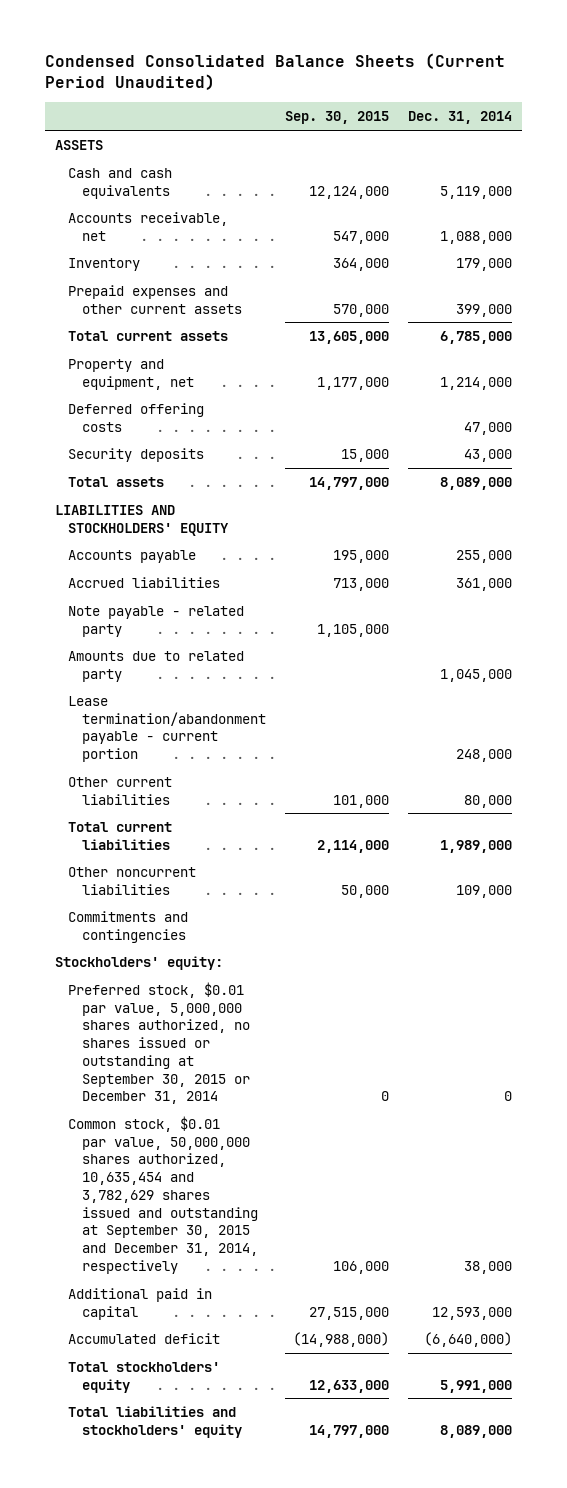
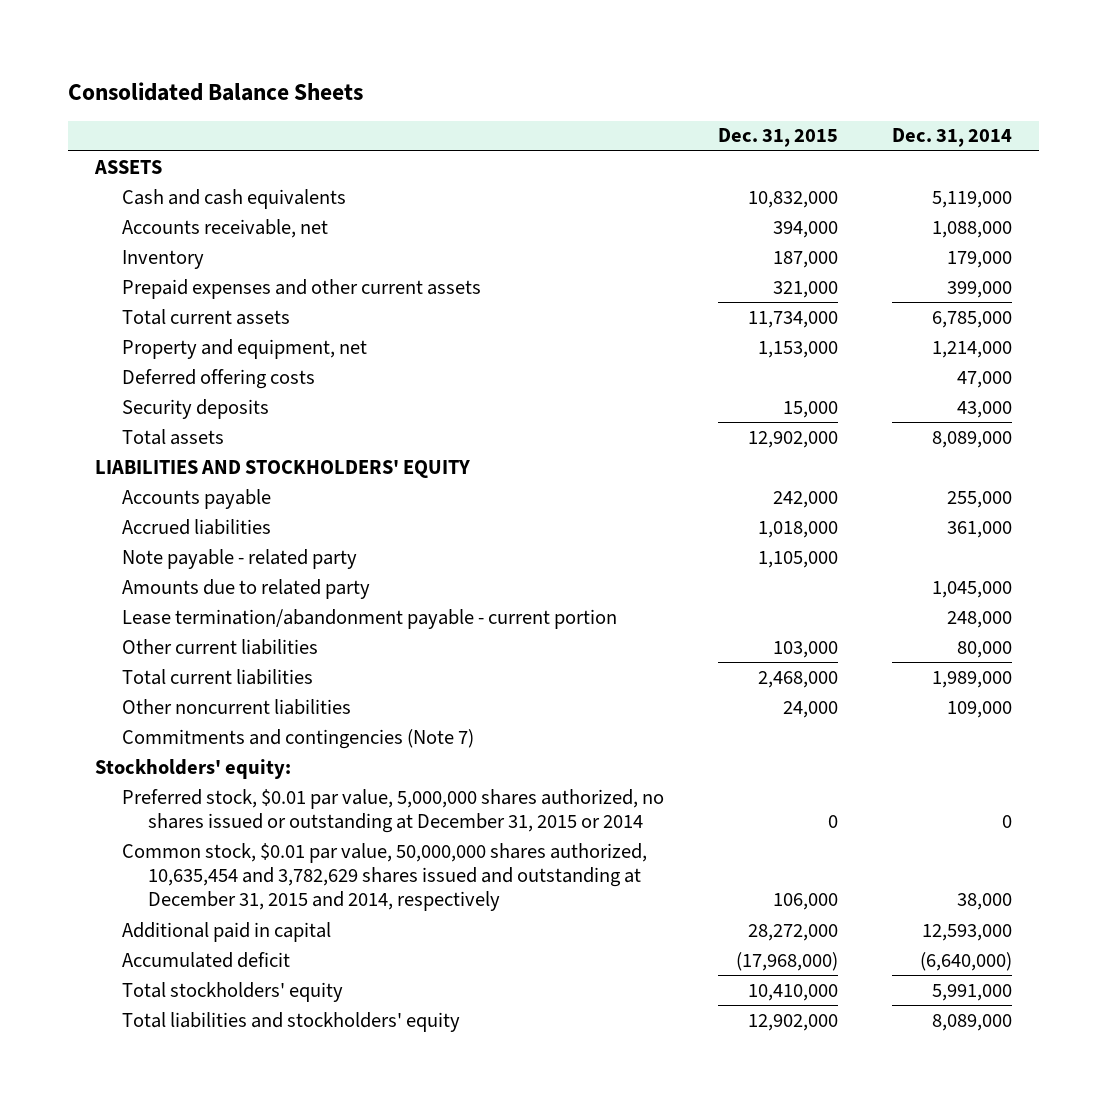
[44,52,505,91] Condensed Consolidated Balance Sheets (Current Period Unaudited) -> [68,82,364,102] Consolidated Balance Sheets
[285,111,390,125] Sep. 30, 2015 -> none
none -> [717,128,838,148] Dec. 31, 2015
[68,910,189,943] Commitments and contingencies -> [121,728,474,749] Commitments and contingencies (Note 7)
[68,981,251,1105] Preferred stock, $0.01 par value, 5,000,000 shares authorized, no shares issued or outstanding at September 30, 2015 or December 31, 2014 -> [121,788,664,834] Preferred stock, $0.01 par value, 5,000,000 shares authorized, no shares issued or outstanding at December 31, 2015 or 2014
[68,1115,259,1274] Common stock, $0.01 par value, 50,000,000 shares authorized, 10,635,454 and 3,782,629 shares issued and outstanding at September 30, 2015 and December 31, 2014, respectively -> [121,842,647,912] Common stock, $0.01 par value, 50,000,000 shares authorized, 10,635,454 and 3,782,629 shares issued and outstanding at December 31, 2015 and 2014, respectively

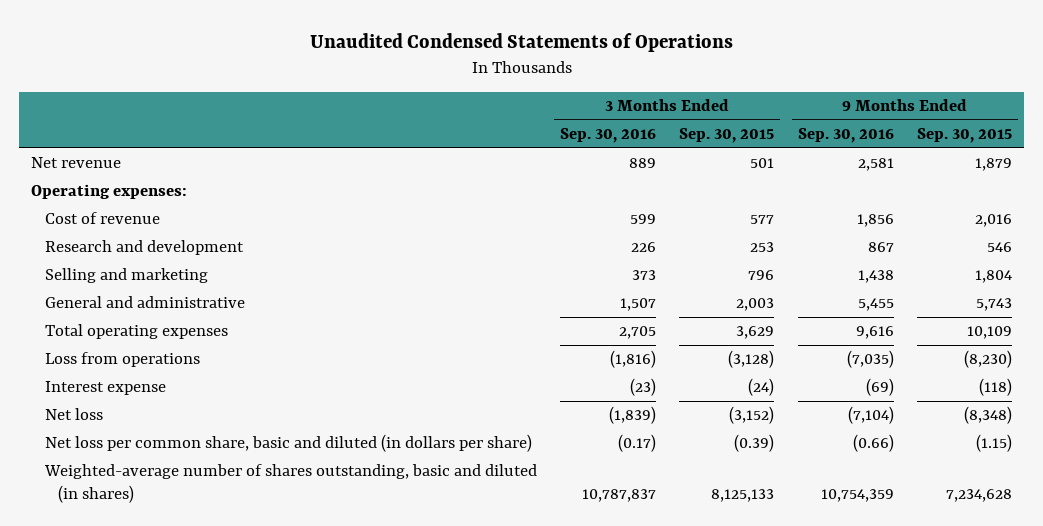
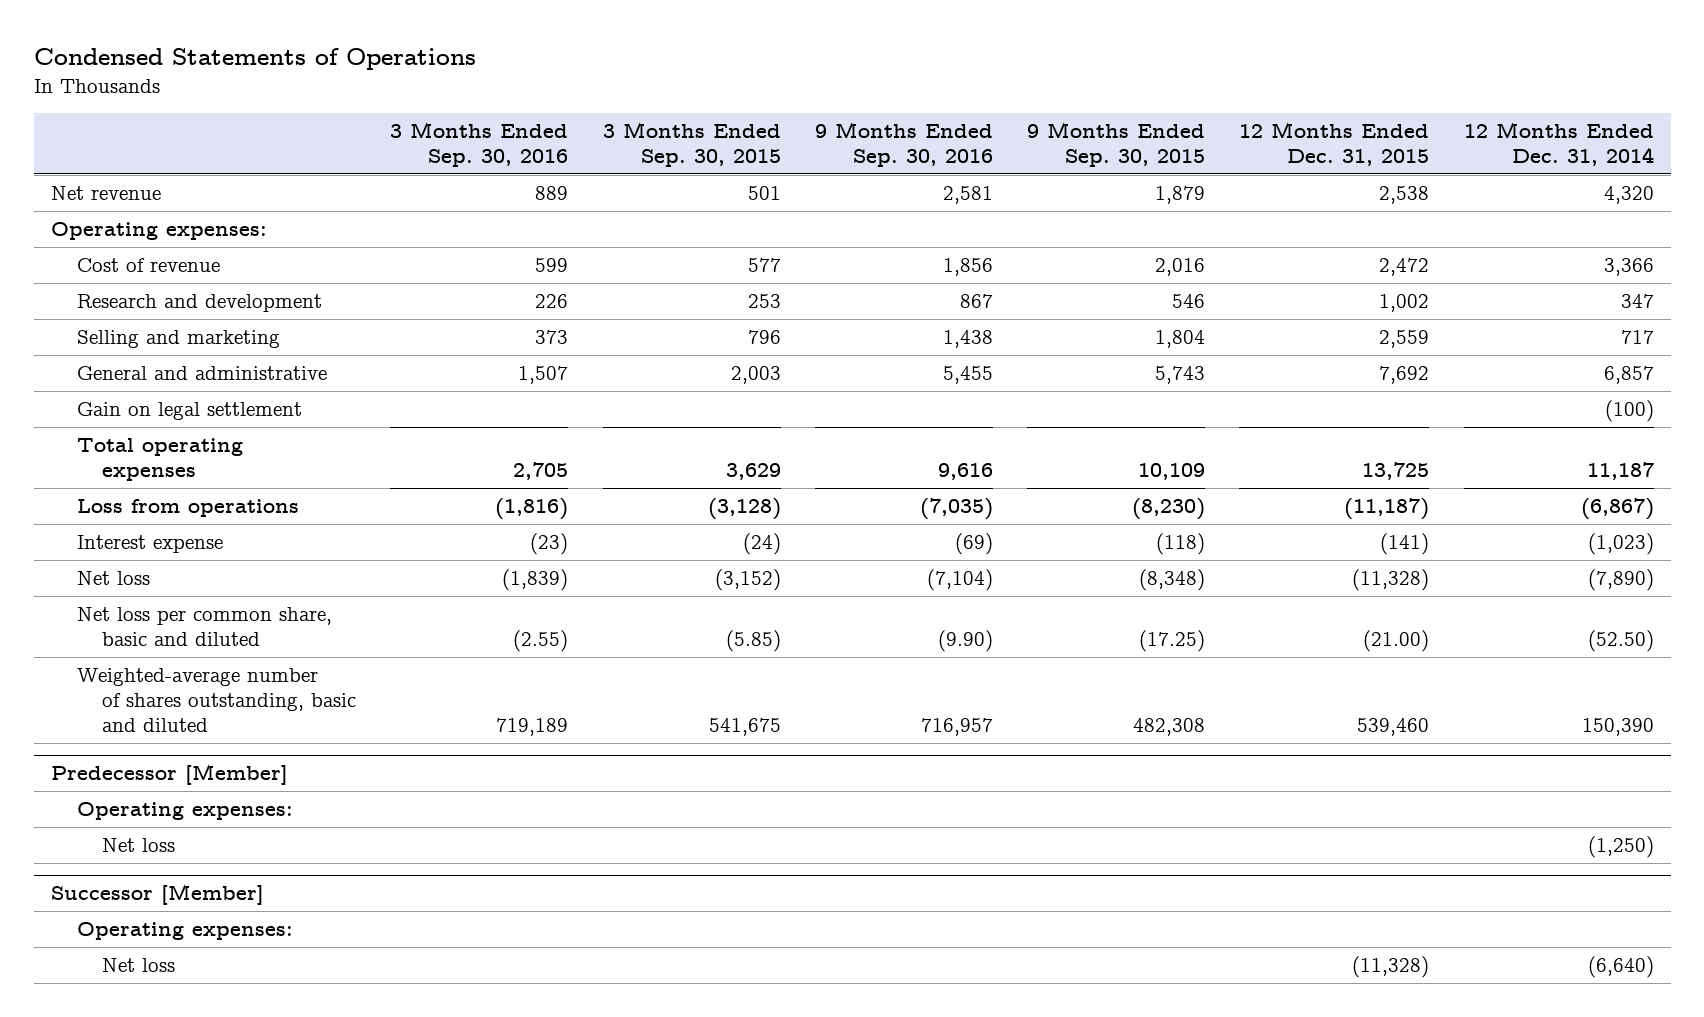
[309,33,733,53] Unaudited Condensed Statements of Operations -> [33,48,476,71] Condensed Statements of Operations
none -> [1239,121,1430,167] 12 Months Ended Dec. 31, 2015
none -> [1463,121,1654,167] 12 Months Ended Dec. 31, 2014
none -> [76,401,302,420] Gain on legal settlement
[44,434,532,453] Net loss per common share, basic and diluted (in dollars per share) -> [76,606,332,647] Net loss per common share, basic and diluted
[618,434,657,453] (0.17) -> [513,630,569,653] (2.55)
[734,434,775,453] (0.39) -> [725,630,781,653] (5.85)
[852,434,894,453] (0.66) -> [937,630,993,653] (9.90)
[976,434,1013,453] (1.15) -> [1139,630,1206,653] (17.25)
[43,464,537,503] Weighted-average number of shares outstanding, basic and diluted (in shares) -> [76,667,357,733] Weighted-average number of shares outstanding, basic and diluted
[582,488,657,502] 10,787,837 -> [496,718,569,737] 719,189
[711,488,775,502] 8,125,133 -> [708,718,781,737] 541,675
[820,488,894,502] 10,754,359 -> [920,718,993,737] 716,957
[946,488,1013,502] 7,234,628 -> [1133,718,1206,737] 482,308
none -> [50,764,288,786] Predecessor [Member]
none -> [76,801,293,820] Operating expenses:
none -> [102,837,176,852] Net loss
none -> [50,884,264,906] Successor [Member]
none -> [76,921,293,940] Operating expenses:
none -> [102,957,176,972] Net loss

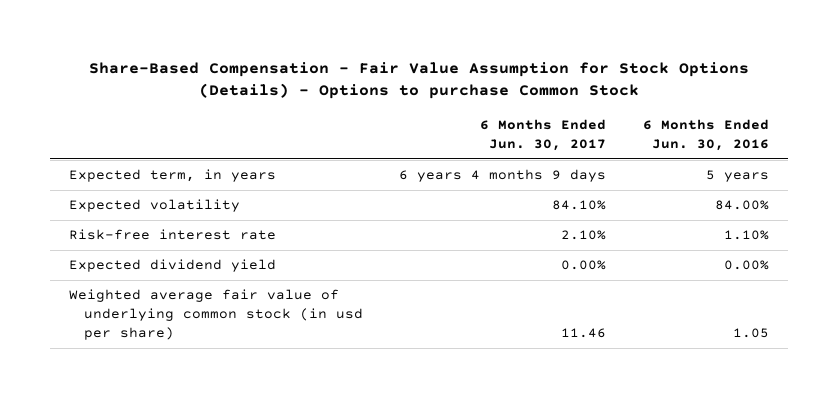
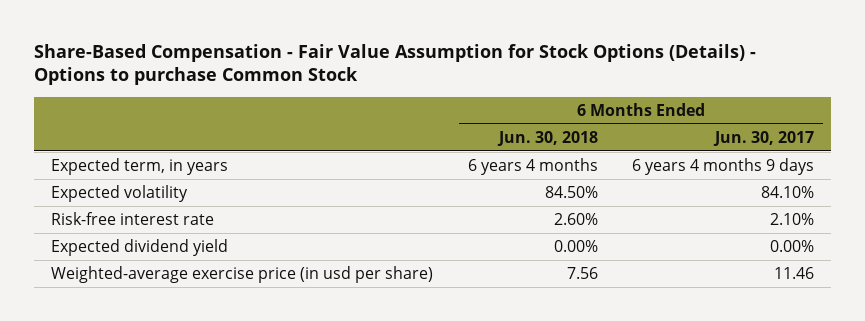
[643,119,770,152] 6 Months Ended Jun. 30, 2016 -> none
none -> [496,130,598,146] Jun. 30, 2018
[68,289,363,340] Weighted average fair value of underlying common stock (in usd per share) -> [51,265,434,283] Weighted-average exercise price (in usd per share)

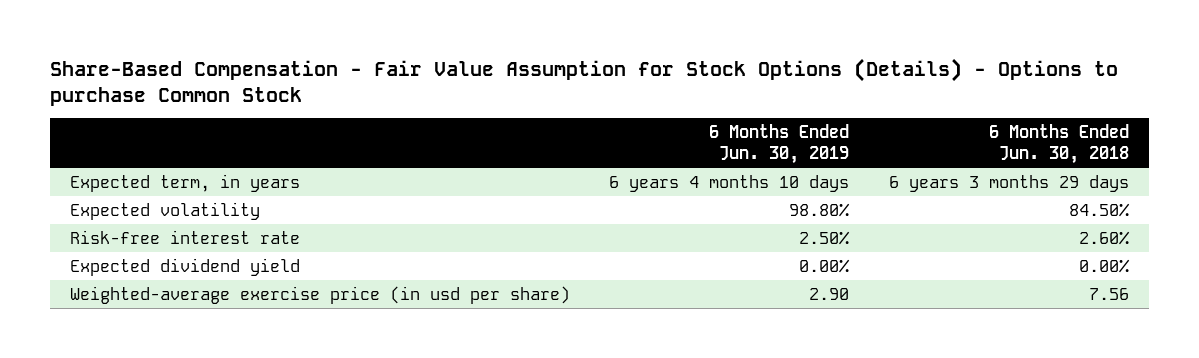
[712,130,814,146] Jun. 30, 2017 -> none
none -> [709,124,850,164] 6 Months Ended Jun. 30, 2019
[467,157,598,175] 6 years 4 months -> [889,174,1130,192] 6 years 3 months 29 days

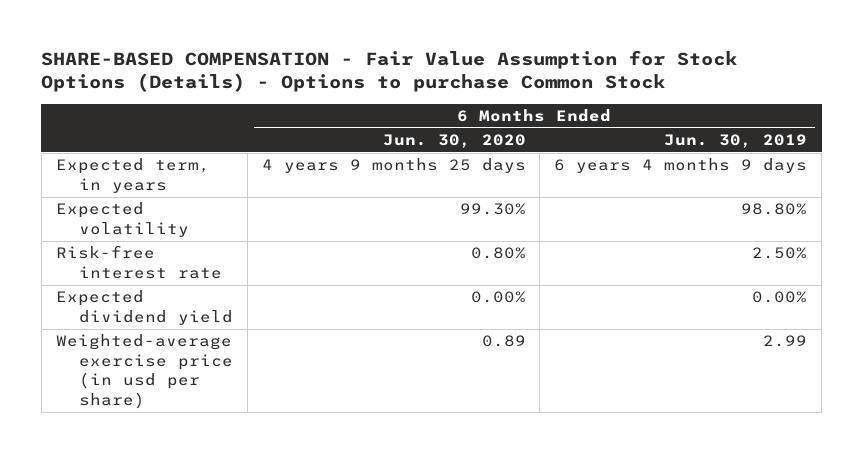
[49,57,1118,106] Share-Based Compensation - Fair Value Assumption for Stock Options (Details) - Options to purchase Common Stock -> [41,49,738,93] SHARE-BASED COMPENSATION - Fair Value Assumption for Stock Options (Details) - Options to purchase Common Stock
[989,124,1130,164] 6 Months Ended Jun. 30, 2018 -> none
none -> [382,133,526,148] Jun. 30, 2020
[609,174,850,192] 6 years 4 months 10 days -> [554,158,808,174] 6 years 4 months 9 days
[809,287,850,300] 2.90 -> [763,335,808,348] 2.99

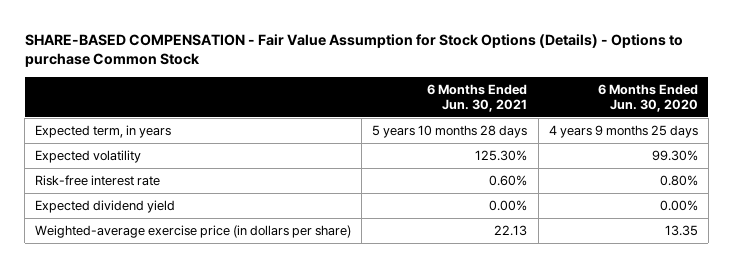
[664,133,808,148] Jun. 30, 2019 -> none
none -> [427,84,528,113] 6 Months Ended Jun. 30, 2021
[55,334,233,410] Weighted-average exercise price (in usd per share) -> [35,224,352,238] Weighted-average exercise price (in dollars per share)
[481,335,526,348] 0.89 -> [664,224,698,236] 13.35

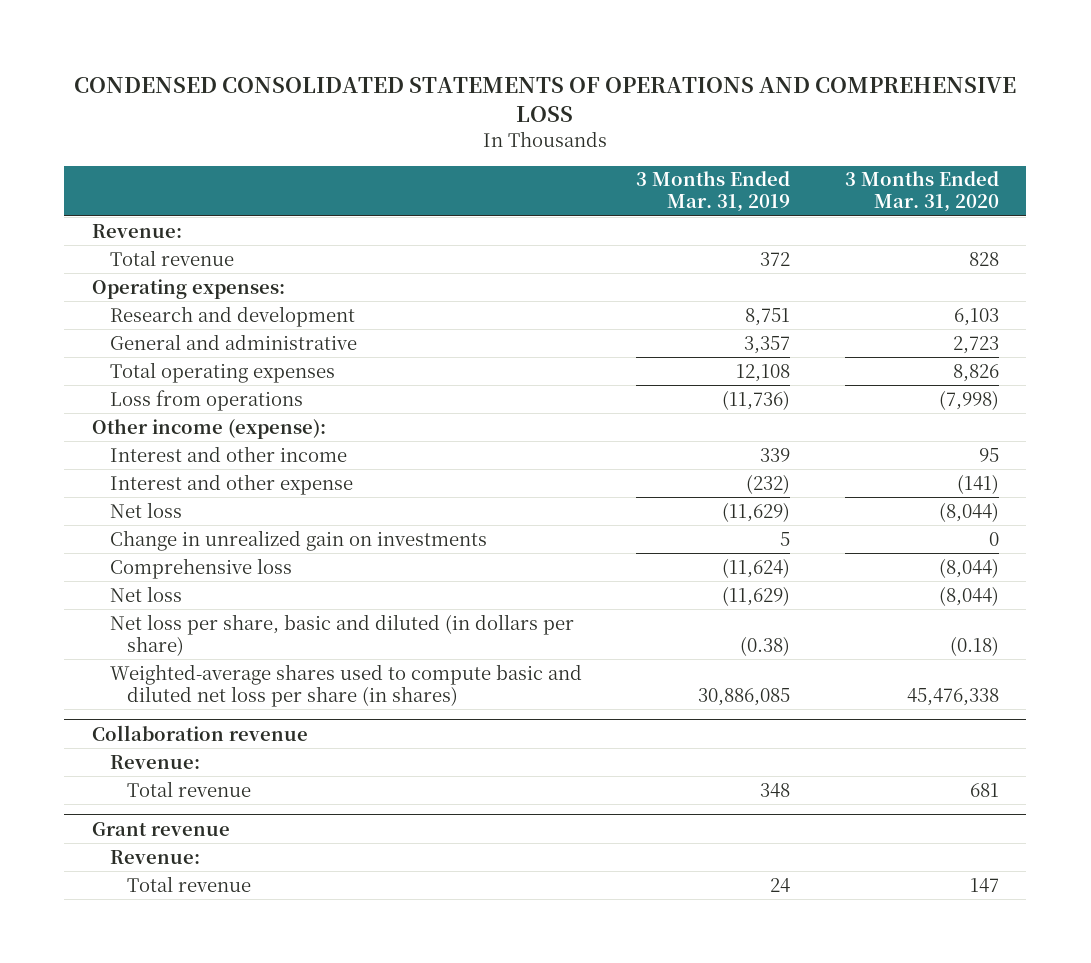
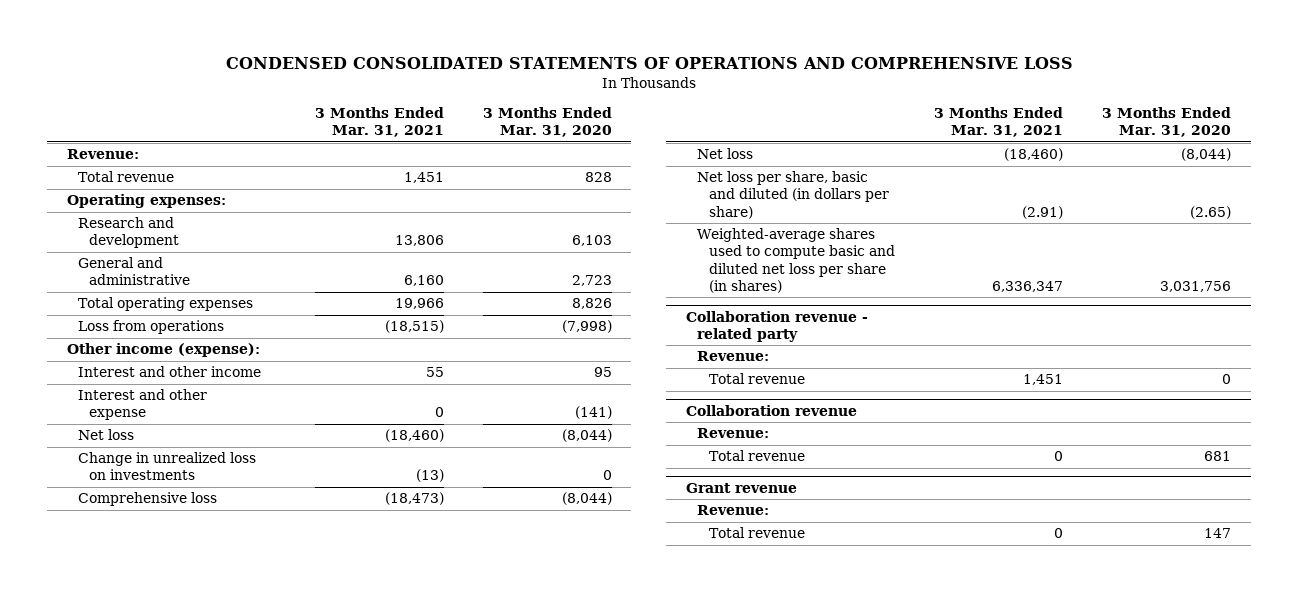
[636,171,791,213] 3 Months Ended Mar. 31, 2019 -> none
none -> [314,107,444,138] 3 Months Ended Mar. 31, 2021
[109,529,487,551] Change in unrealized gain on investments -> [77,452,256,481] Change in unrealized loss on investments
[950,635,1000,656] (0.18) -> [1190,205,1232,219] (2.65)
[907,687,1000,706] 45,476,338 -> [1160,280,1232,292] 3,031,756
none -> [685,310,868,342] Collaboration revenue - related party
none -> [697,351,770,362] Revenue:
none -> [708,373,805,385] Total revenue

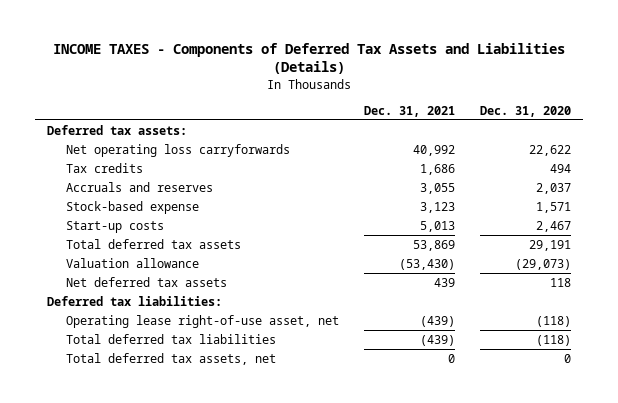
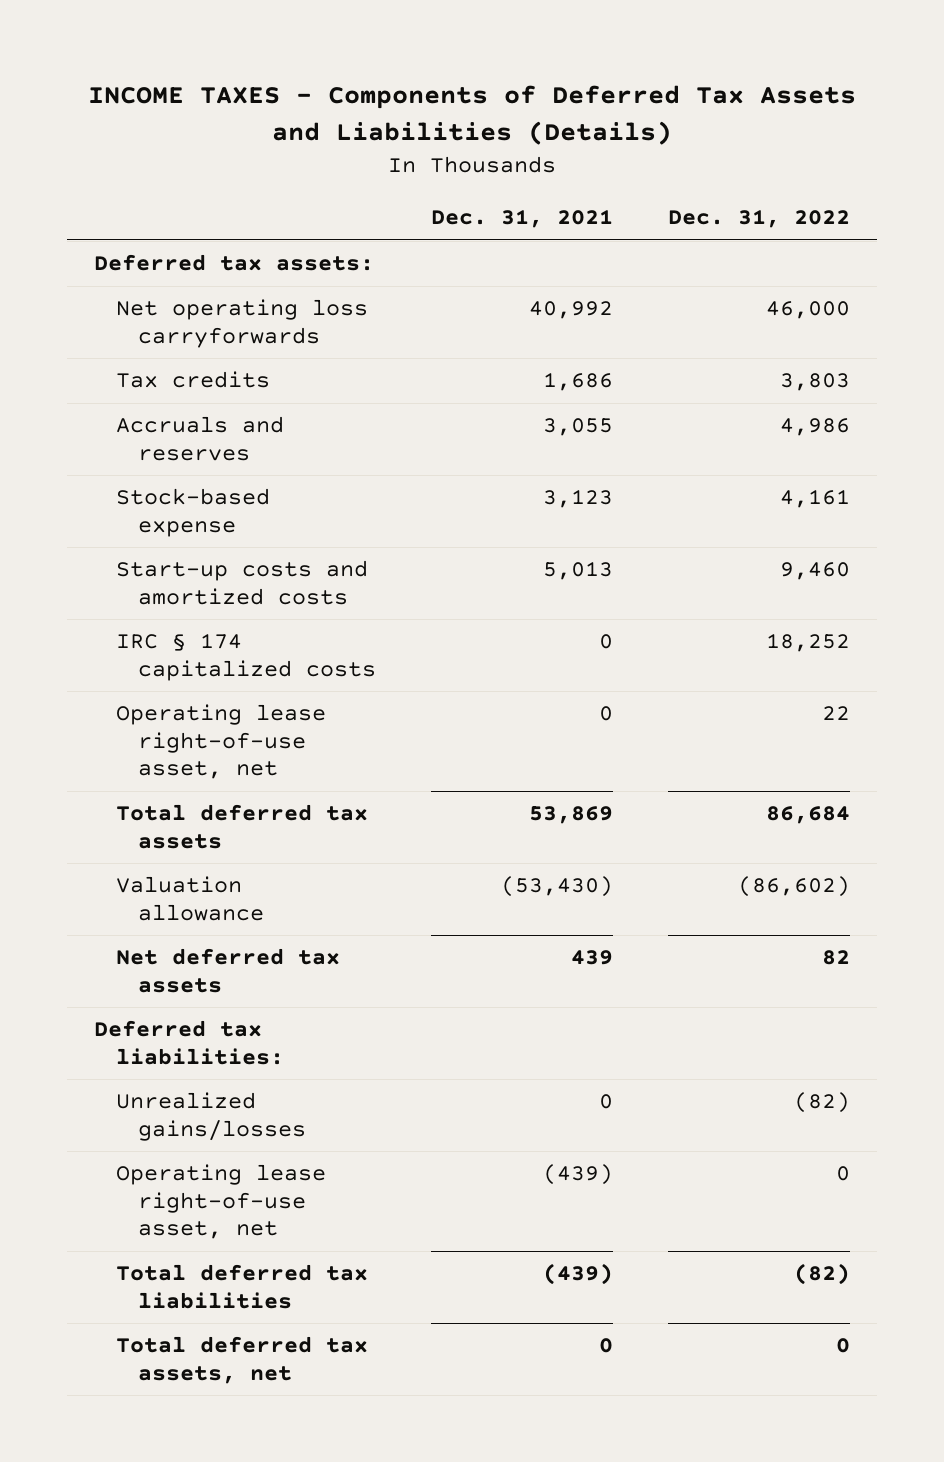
[479,105,571,117] Dec. 31, 2020 -> none
none -> [667,209,850,229] Dec. 31, 2022
[65,220,164,233] Start-up costs -> [115,560,368,605] Start-up costs and amortized costs
none -> [115,633,376,681] IRC § 174 capitalized costs
none -> [115,704,326,780] Operating lease right-of-use asset, net
none -> [115,1092,306,1141] Unrealized gains/losses

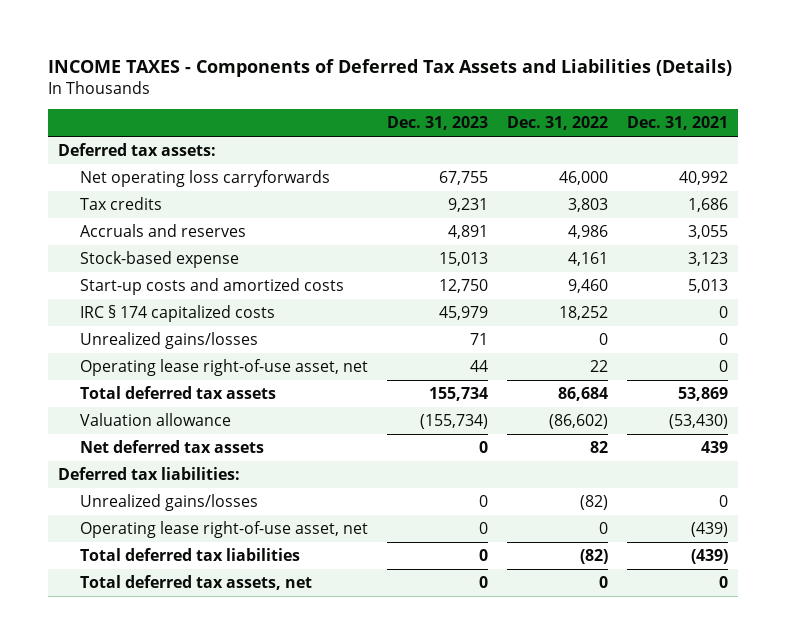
none -> [386,116,488,131] Dec. 31, 2023
none -> [79,331,258,349] Unrealized gains/losses

